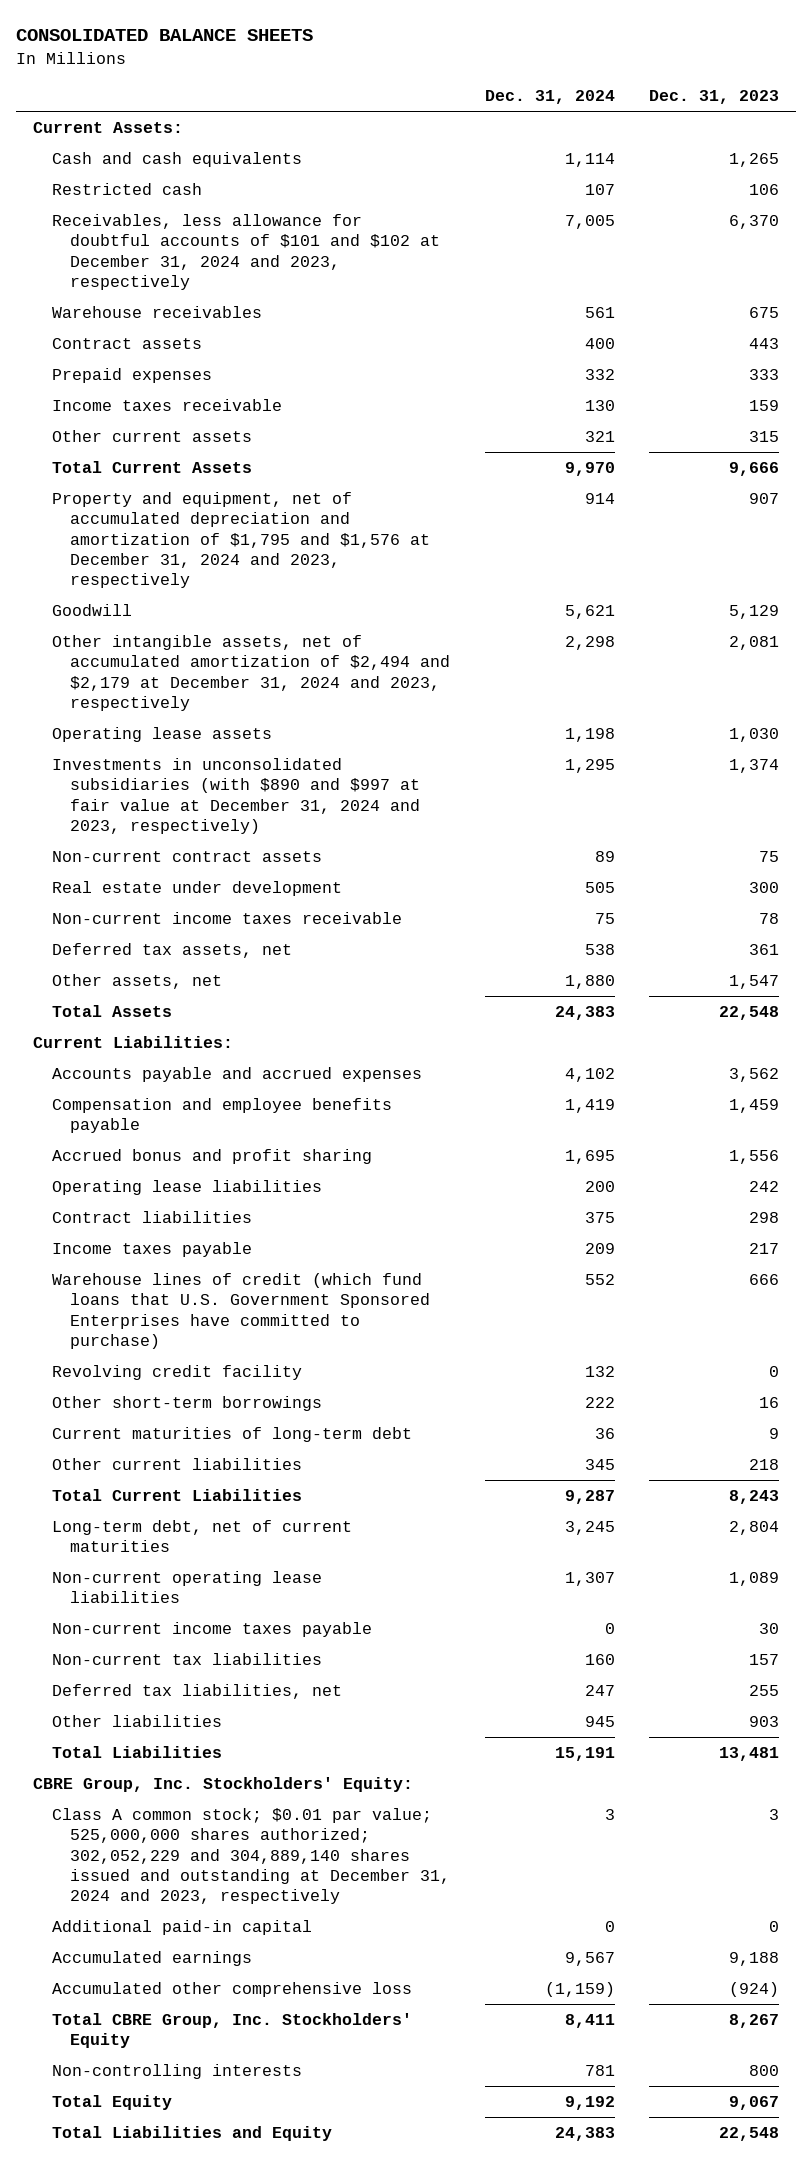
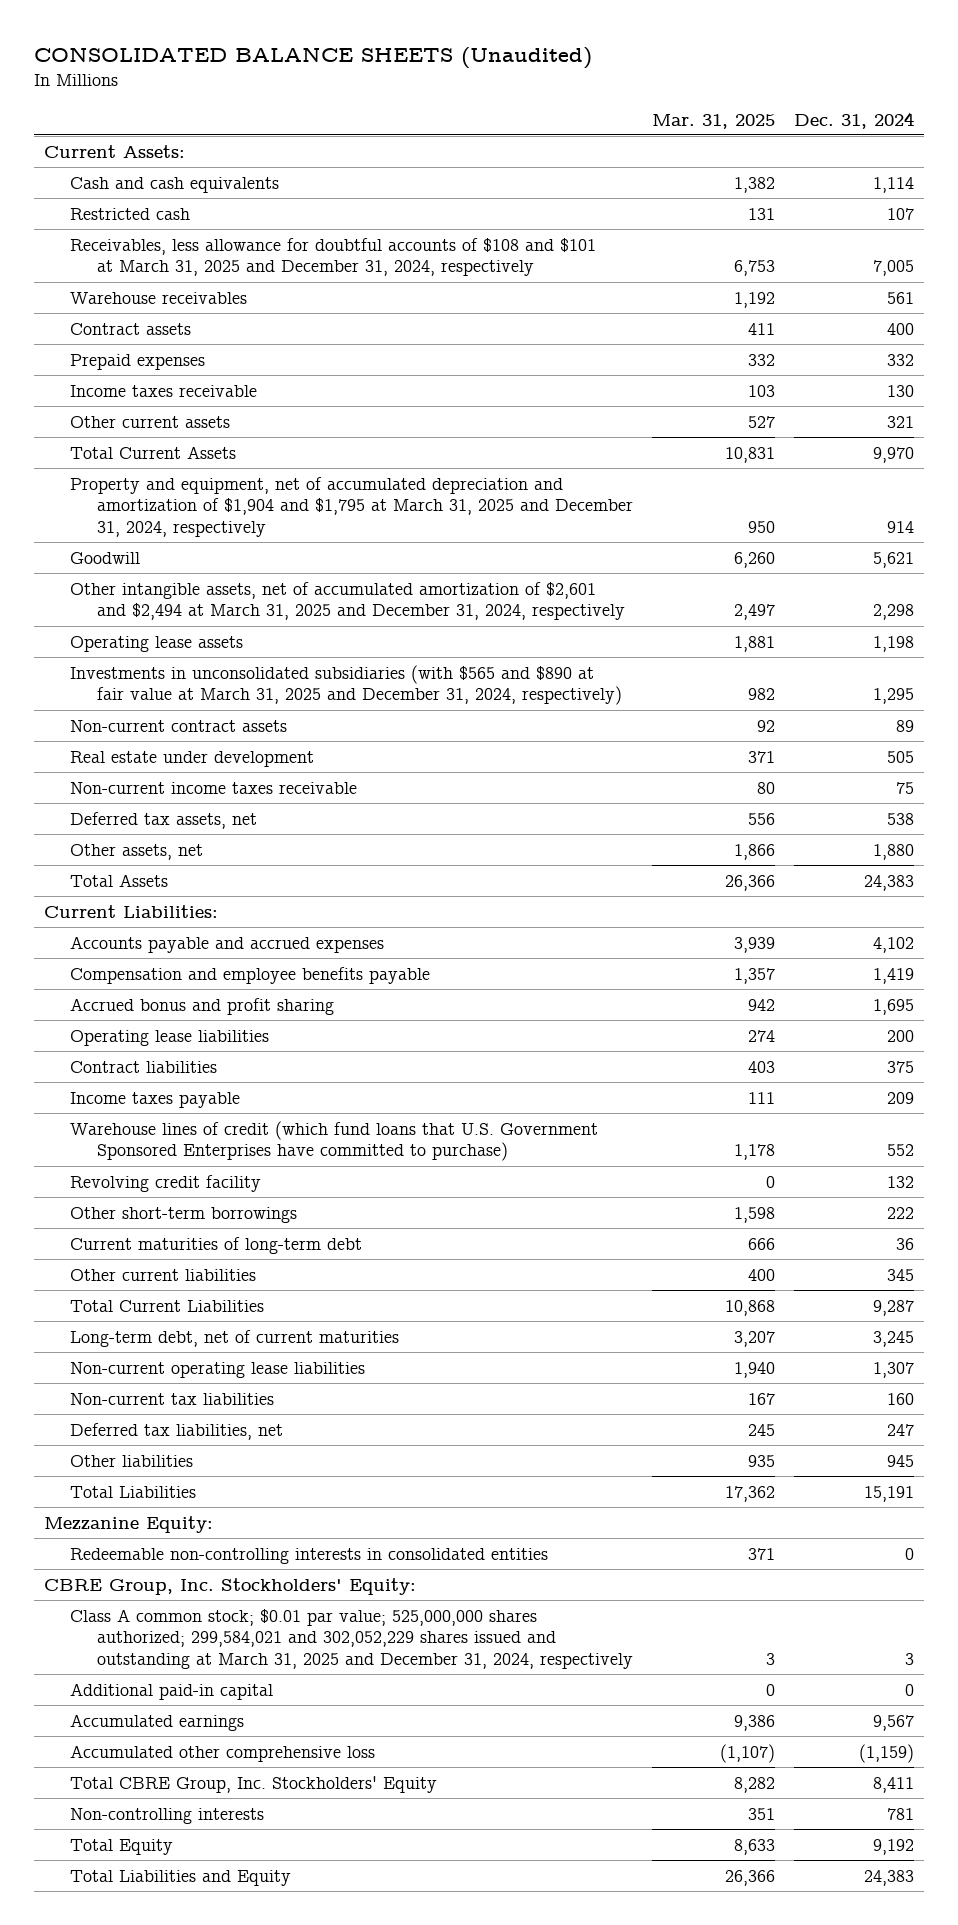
[15,29,313,42] CONSOLIDATED BALANCE SHEETS -> [34,46,593,69] CONSOLIDATED BALANCE SHEETS (Unaudited)
[649,90,780,105] Dec. 31, 2023 -> none
none -> [652,113,776,129] Mar. 31, 2025
[51,213,441,291] Receivables, less allowance for doubtful accounts of $101 and $102 at December 31, 2024 and 2023, respectively -> [70,237,597,277] Receivables, less allowance for doubtful accounts of $108 and $101 at March 31, 2025 and December 31, 2024, respectively
[51,491,431,589] Property and equipment, net of accumulated depreciation and amortization of $1,795 and $1,576 at December 31, 2024 and 2023, respectively -> [70,476,633,538] Property and equipment, net of accumulated depreciation and amortization of $1,904 and $1,795 at March 31, 2025 and December 31, 2024, respectively
[51,634,451,712] Other intangible assets, net of accumulated amortization of $2,494 and $2,179 at December 31, 2024 and 2023, respectively -> [70,581,625,621] Other intangible assets, net of accumulated amortization of $2,601 and $2,494 at March 31, 2025 and December 31, 2024, respectively
[51,757,421,835] Investments in unconsolidated subsidiaries (with $890 and $997 at fair value at December 31, 2024 and 2023, respectively) -> [70,664,622,706] Investments in unconsolidated subsidiaries (with $565 and $890 at fair value at March 31, 2025 and December 31, 2024, respectively)
[51,1621,372,1637] Non-current income taxes payable -> none
none -> [43,1515,213,1533] Mezzanine Equity:
none -> [70,1547,549,1564] Redeemable non-controlling interests in consolidated entities
[51,1807,451,1905] Class A common stock; $0.01 par value; 525,000,000 shares authorized; 302,052,229 and 304,889,140 shares issued and outstanding at December 31, 2024 and 2023, respectively -> [70,1608,633,1670] Class A common stock; $0.01 par value; 525,000,000 shares authorized; 299,584,021 and 302,052,229 shares issued and outstanding at March 31, 2025 and December 31, 2024, respectively

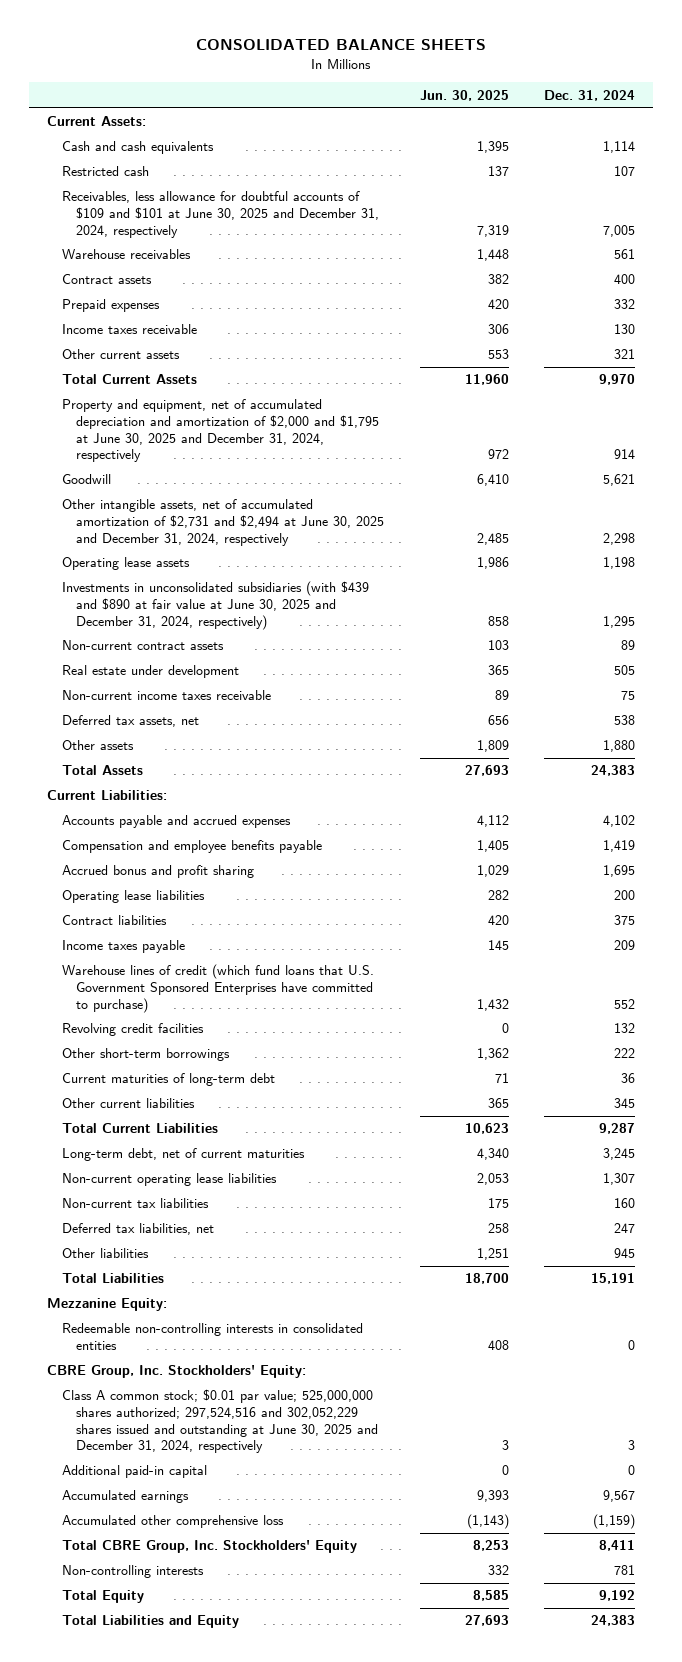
[34,46,593,69] CONSOLIDATED BALANCE SHEETS (Unaudited) -> [196,39,487,51] CONSOLIDATED BALANCE SHEETS
[652,113,776,129] Mar. 31, 2025 -> none
none -> [419,89,509,101] Jun. 30, 2025
[70,237,597,277] Receivables, less allowance for doubtful accounts of $108 and $101 at March 31, 2025 and December 31, 2024, respectively -> [61,191,380,238] Receivables, less allowance for doubtful accounts of $109 and $101 at June 30, 2025 and December 31, 2024, respectively
[70,476,633,538] Property and equipment, net of accumulated depreciation and amortization of $1,904 and $1,795 at March 31, 2025 and December 31, 2024, respectively -> [61,399,380,463] Property and equipment, net of accumulated depreciation and amortization of $2,000 and $1,795 at June 30, 2025 and December 31, 2024, respectively
[70,581,625,621] Other intangible assets, net of accumulated amortization of $2,601 and $2,494 at March 31, 2025 and December 31, 2024, respectively -> [61,499,385,546] Other intangible assets, net of accumulated amortization of $2,731 and $2,494 at June 30, 2025 and December 31, 2024, respectively
[70,664,622,706] Investments in unconsolidated subsidiaries (with $565 and $890 at fair value at March 31, 2025 and December 31, 2024, respectively) -> [61,581,369,630] Investments in unconsolidated subsidiaries (with $439 and $890 at fair value at June 30, 2025 and December 31, 2024, respectively)
[70,843,204,860] Other assets, net -> [61,740,134,751] Other assets
[70,1174,262,1192] Revolving credit facility -> [61,1023,204,1037] Revolving credit facilities
[70,1608,633,1670] Class A common stock; $0.01 par value; 525,000,000 shares authorized; 299,584,021 and 302,052,229 shares issued and outstanding at March 31, 2025 and December 31, 2024, respectively -> [61,1389,379,1454] Class A common stock; $0.01 par value; 525,000,000 shares authorized; 297,524,516 and 302,052,229 shares issued and outstanding at June 30, 2025 and December 31, 2024, respectively

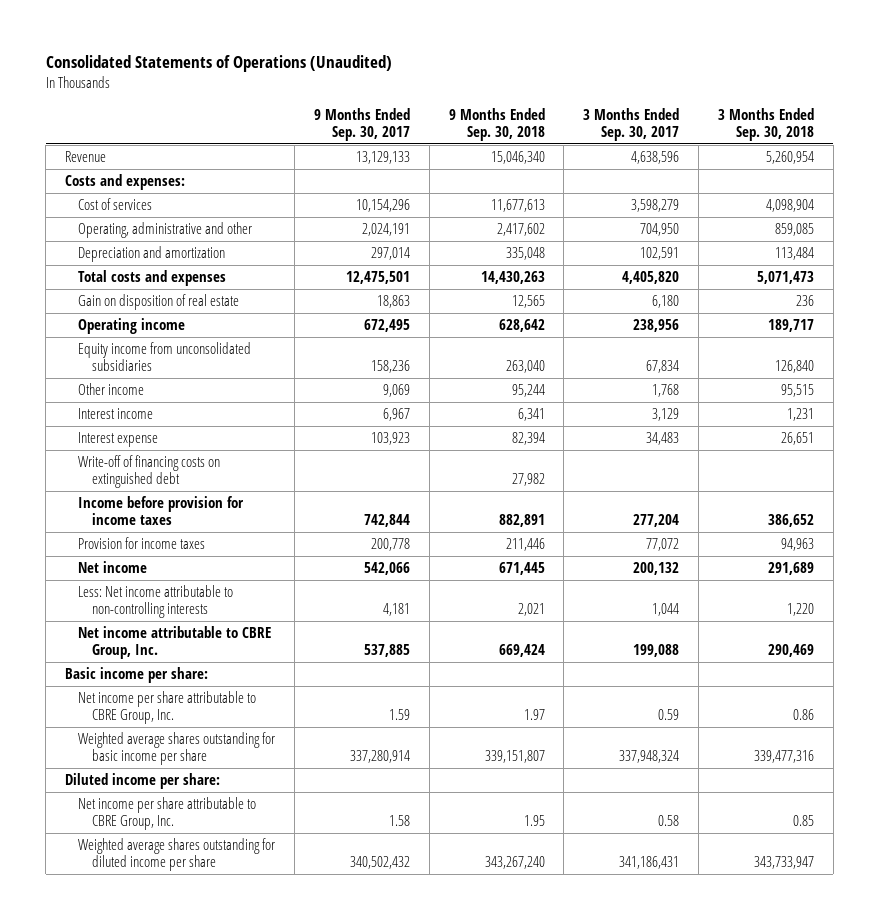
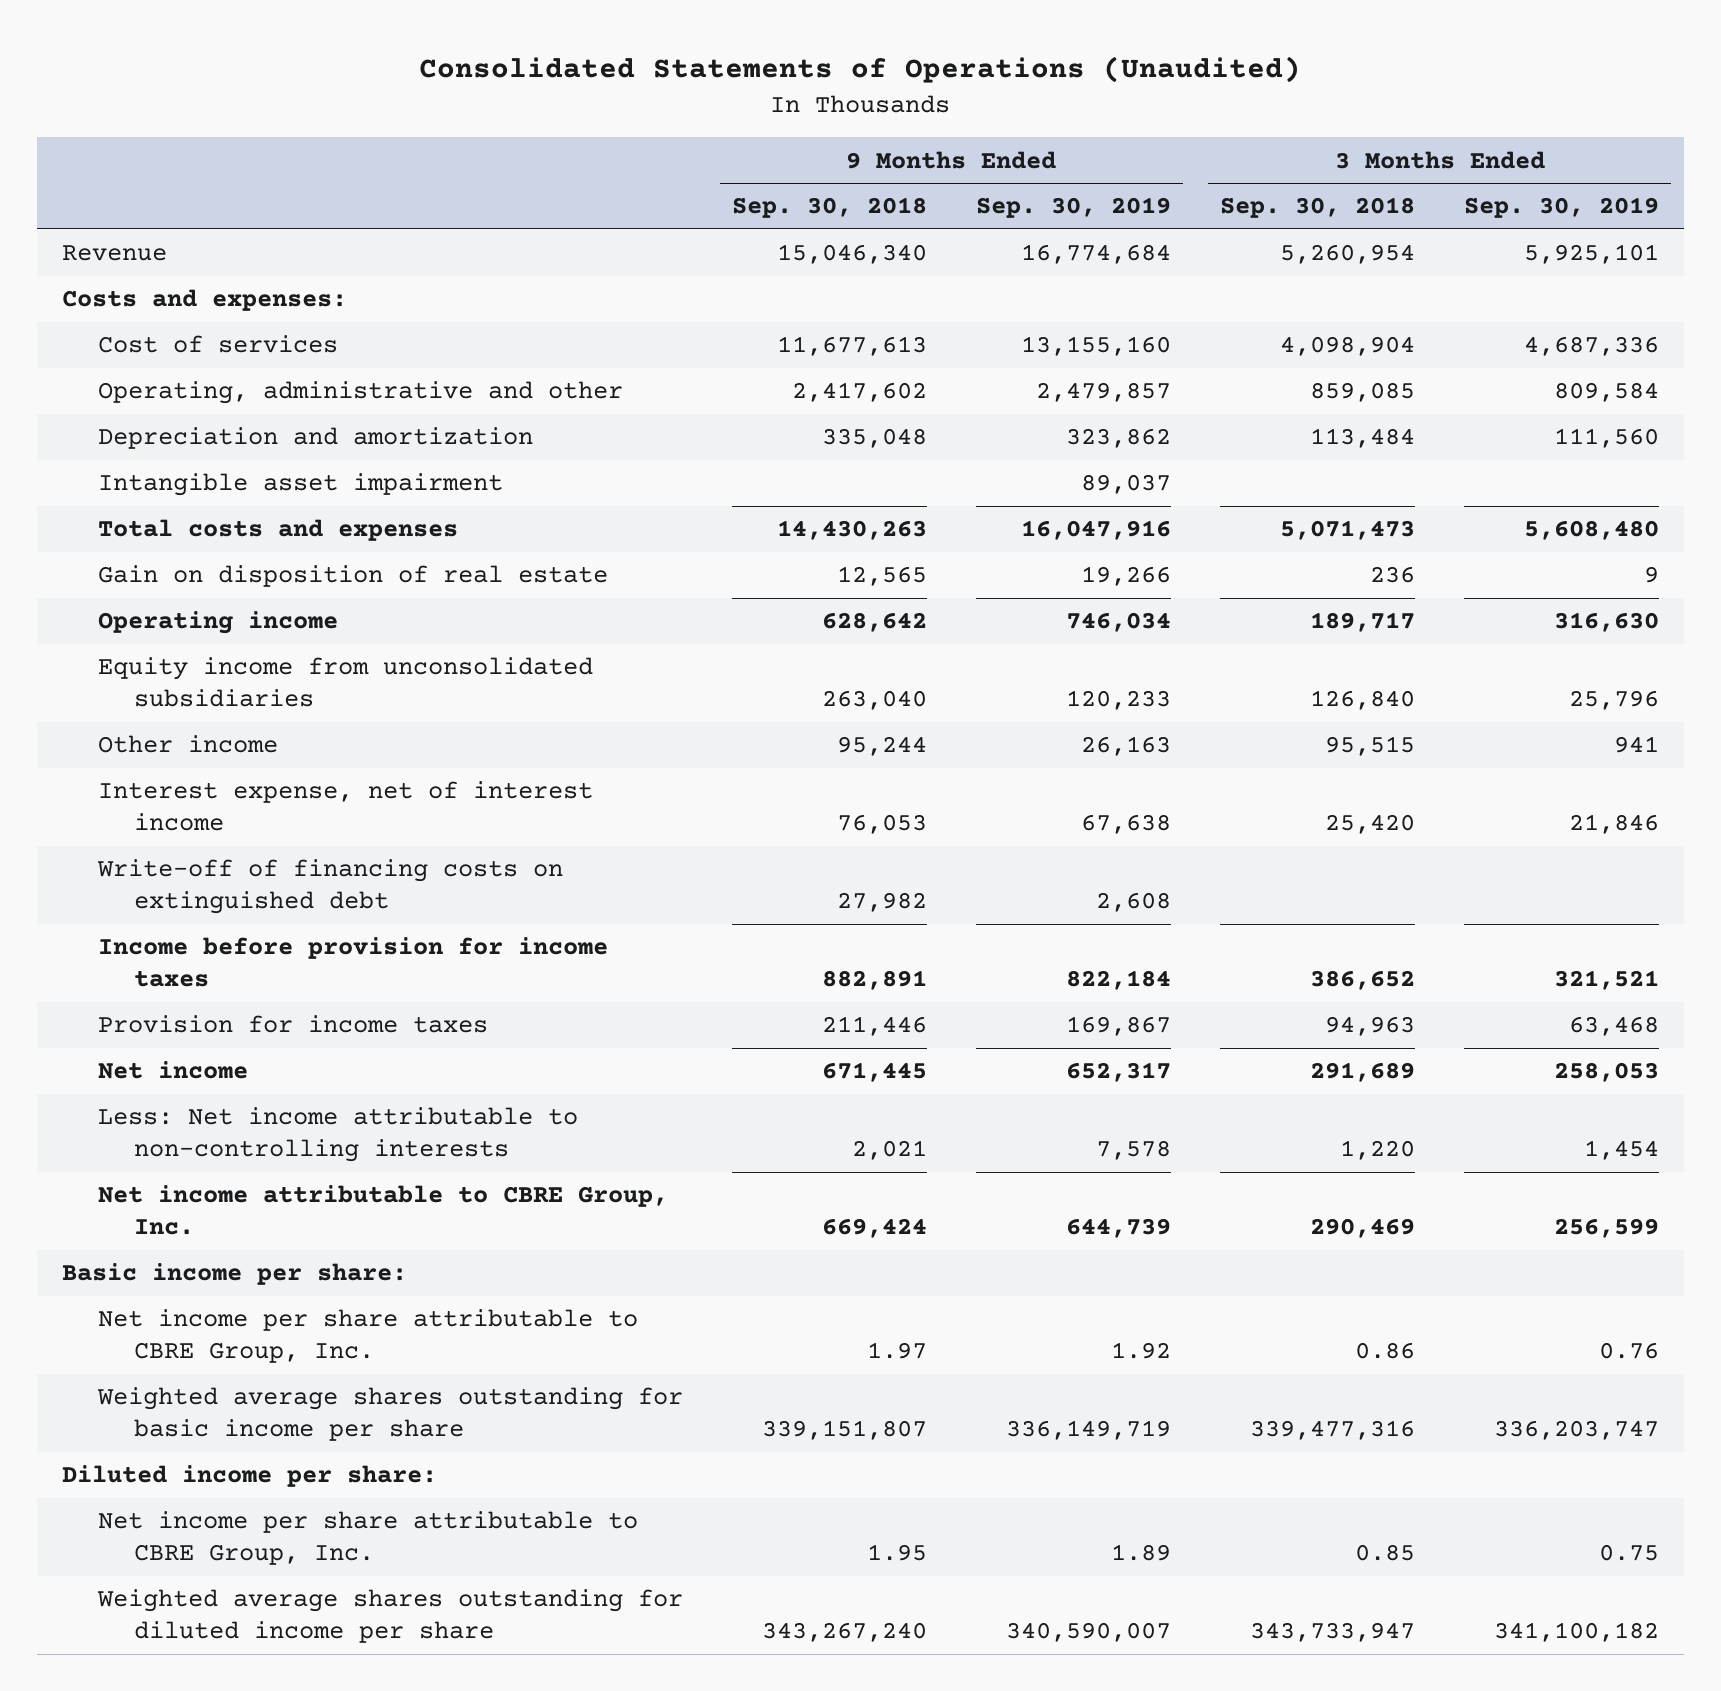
[314,107,411,141] 9 Months Ended Sep. 30, 2017 -> none
[583,107,680,141] 3 Months Ended Sep. 30, 2017 -> none
none -> [975,197,1171,219] Sep. 30, 2019
none -> [1464,197,1660,219] Sep. 30, 2019
none -> [97,473,503,497] Intangible asset impairment
[78,408,154,420] Interest income -> none
[78,432,159,448] Interest expense -> none
none -> [97,781,593,832] Interest expense, net of interest income

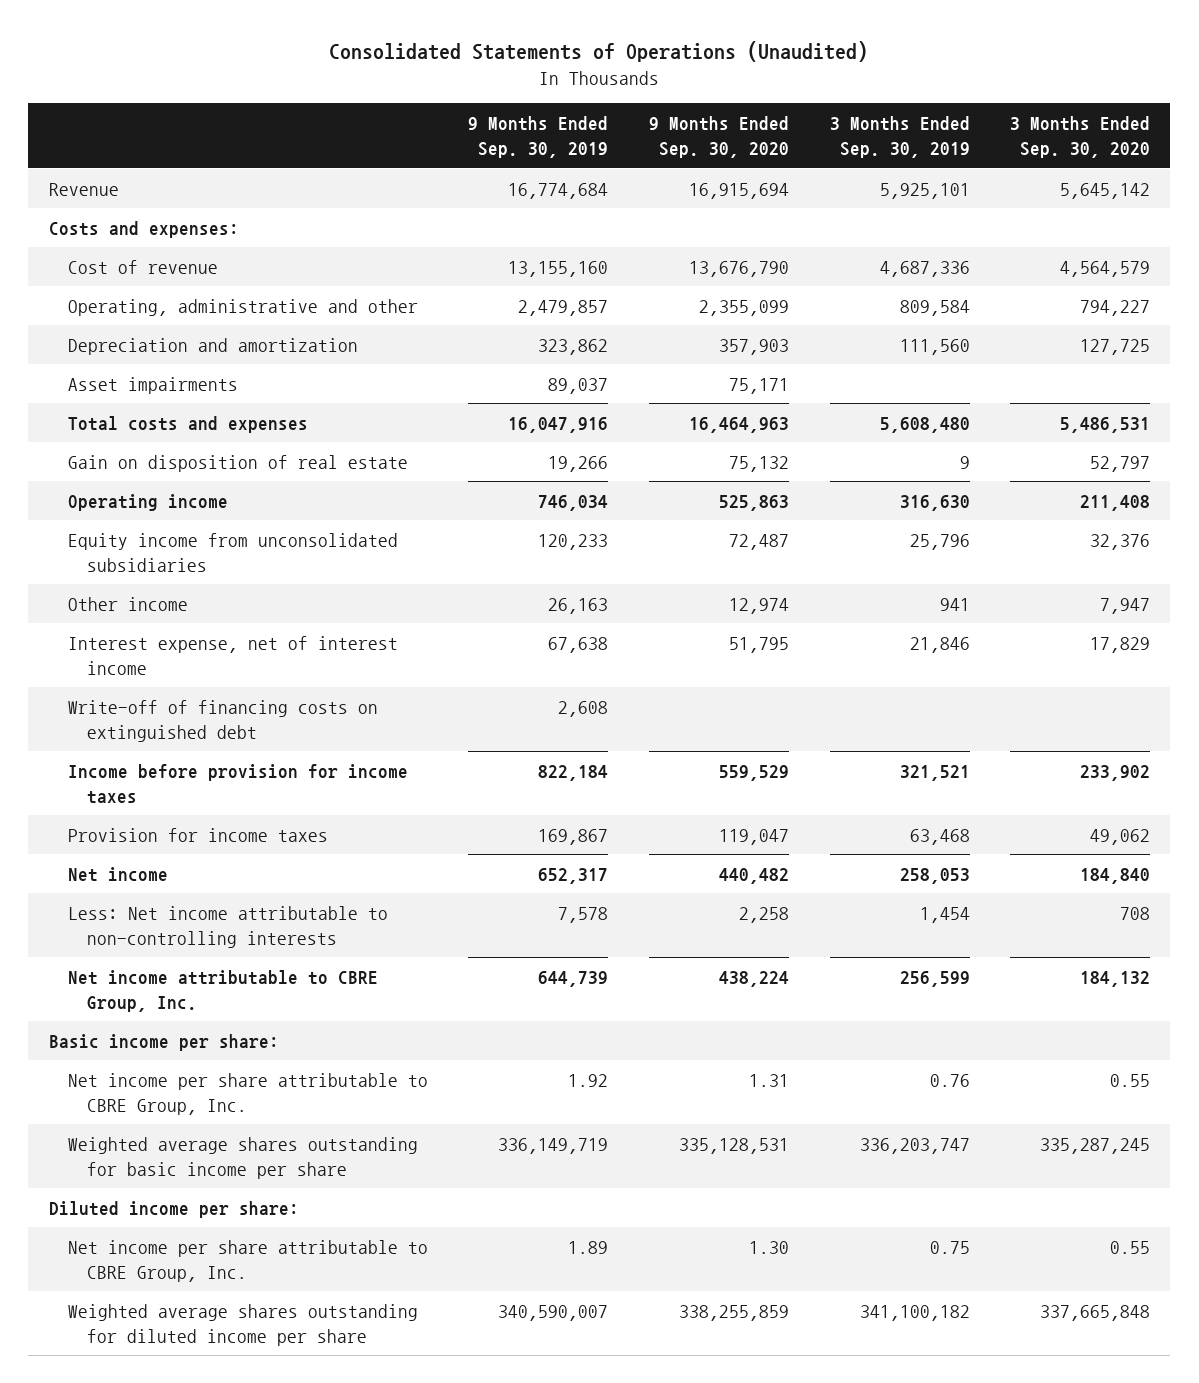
[731,197,927,219] Sep. 30, 2018 -> none
[1220,197,1416,219] Sep. 30, 2018 -> none
none -> [648,116,789,158] 9 Months Ended Sep. 30, 2020
none -> [1010,116,1151,158] 3 Months Ended Sep. 30, 2020
[97,335,338,354] Cost of services -> [67,259,218,274] Cost of revenue
[97,473,503,497] Intangible asset impairment -> [67,376,238,394] Asset impairments

